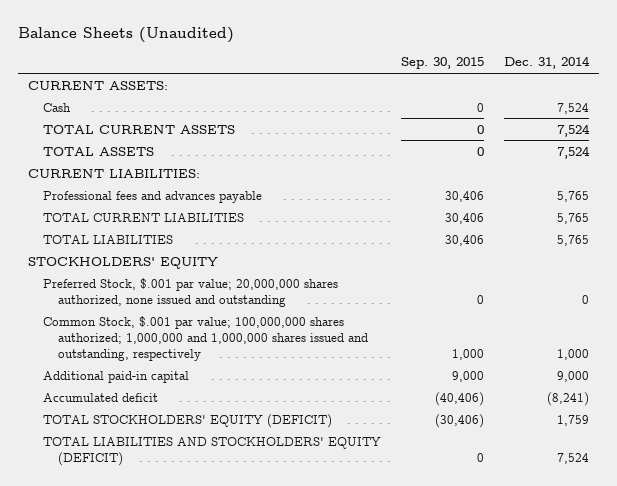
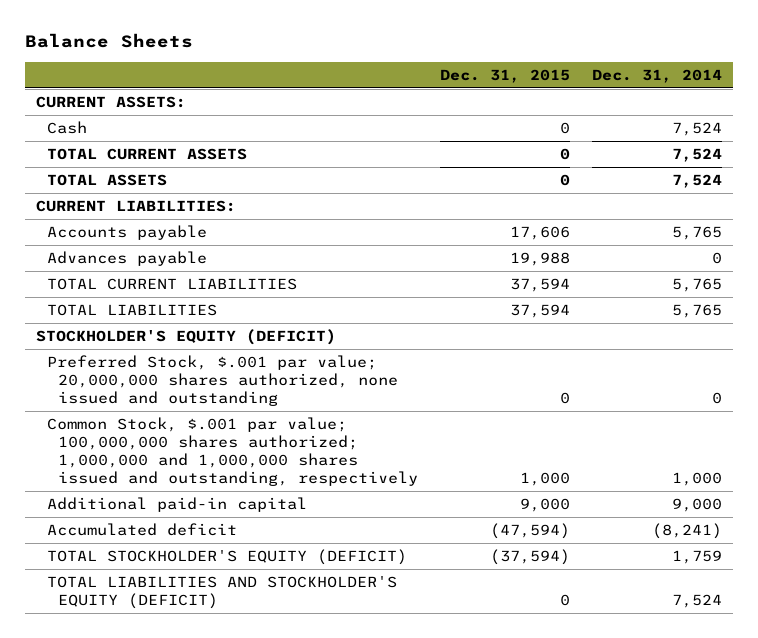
[17,26,234,43] Balance Sheets (Unaudited) -> [24,33,193,49] Balance Sheets
[401,57,485,70] Sep. 30, 2015 -> none
none -> [439,68,570,83] Dec. 31, 2015
[42,190,262,203] Professional fees and advances payable -> [46,225,207,241] Accounts payable
none -> [46,251,207,267] Advances payable
[28,256,219,269] STOCKHOLDERS' EQUITY -> [35,329,336,346] STOCKHOLDER'S EQUITY (DEFICIT)
[42,413,332,428] TOTAL STOCKHOLDERS' EQUITY (DEFICIT) -> [46,549,407,566] TOTAL STOCKHOLDER'S EQUITY (DEFICIT)
[42,436,381,466] TOTAL LIABILITIES AND STOCKHOLDERS' EQUITY (DEFICIT) -> [46,576,397,609] TOTAL LIABILITIES AND STOCKHOLDER'S EQUITY (DEFICIT)

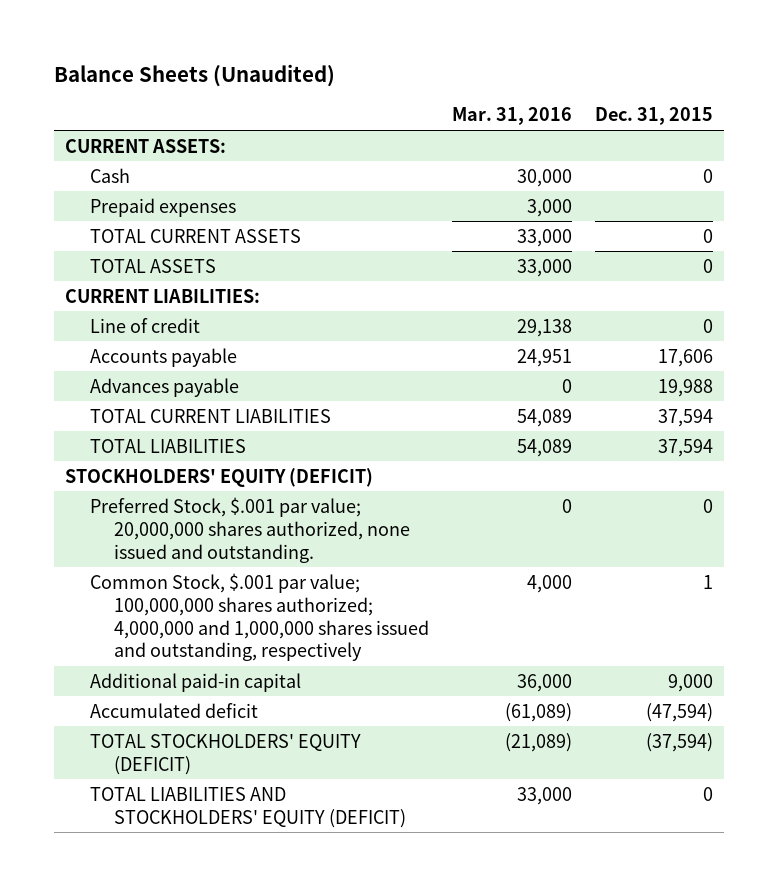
[24,33,193,49] Balance Sheets -> [53,63,335,87] Balance Sheets (Unaudited)
[591,68,722,83] Dec. 31, 2014 -> none
none -> [451,107,572,126] Mar. 31, 2016
none -> [89,197,236,217] Prepaid expenses
none -> [89,317,200,333] Line of credit
[35,329,336,346] STOCKHOLDER'S EQUITY (DEFICIT) -> [65,467,374,487] STOCKHOLDERS' EQUITY (DEFICIT)
[46,355,398,406] Preferred Stock, $.001 par value; 20,000,000 shares authorized, none issued and outstanding -> [89,496,410,563] Preferred Stock, $.001 par value; 20,000,000 shares authorized, none issued and outstanding.
[46,417,418,486] Common Stock, $.001 par value; 100,000,000 shares authorized; 1,000,000 and 1,000,000 shares issued and outstanding, respectively -> [89,572,429,662] Common Stock, $.001 par value; 100,000,000 shares authorized; 4,000,000 and 1,000,000 shares issued and outstanding, respectively
[519,471,570,486] 1,000 -> [702,574,713,589] 1
[46,549,407,566] TOTAL STOCKHOLDER'S EQUITY (DEFICIT) -> [89,733,361,775] TOTAL STOCKHOLDERS' EQUITY (DEFICIT)
[46,576,397,609] TOTAL LIABILITIES AND STOCKHOLDER'S EQUITY (DEFICIT) -> [89,786,406,828] TOTAL LIABILITIES AND STOCKHOLDERS' EQUITY (DEFICIT)

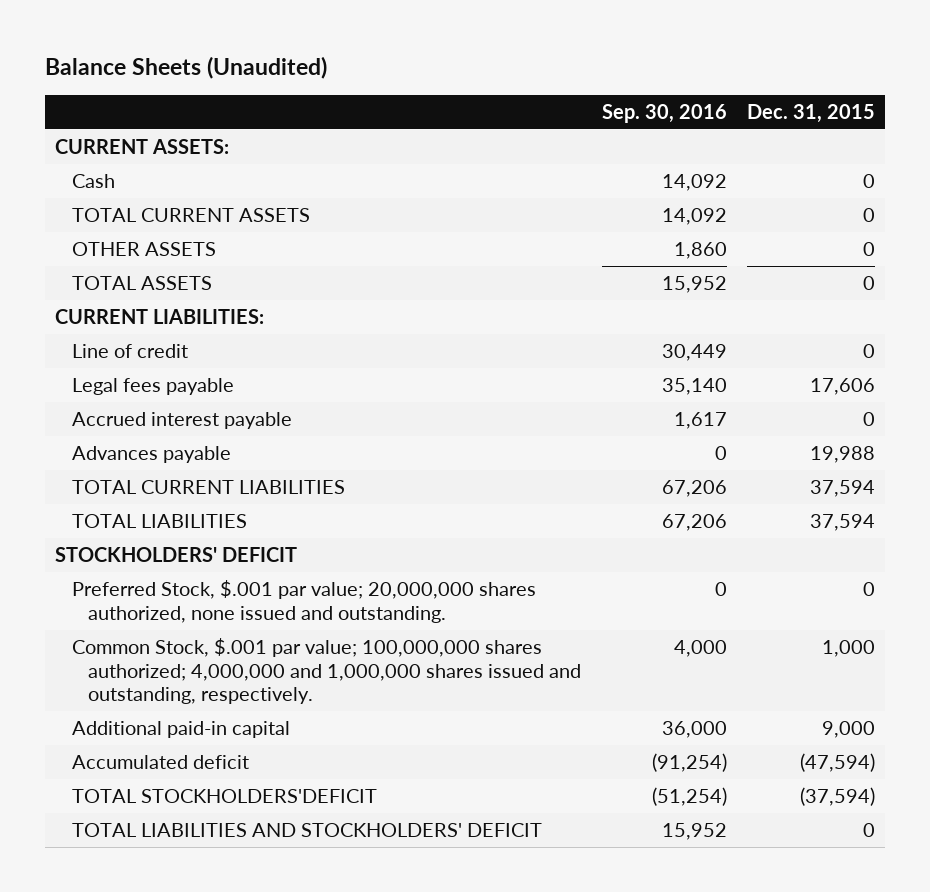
[451,107,572,126] Mar. 31, 2016 -> none
none -> [601,103,727,123] Sep. 30, 2016
[89,197,236,217] Prepaid expenses -> none
none -> [71,242,216,257] OTHER ASSETS
[89,347,237,367] Accounts payable -> [71,378,234,396] Legal fees payable
none -> [71,412,292,430] Accrued interest payable
[65,467,374,487] STOCKHOLDERS' EQUITY (DEFICIT) -> [54,547,297,563] STOCKHOLDERS' DEFICIT
[89,572,429,662] Common Stock, $.001 par value; 100,000,000 shares authorized; 4,000,000 and 1,000,000 shares issued and outstanding, respectively -> [71,638,582,704] Common Stock, $.001 par value; 100,000,000 shares authorized; 4,000,000 and 1,000,000 shares issued and outstanding, respectively.
[702,574,713,589] 1 -> [822,640,876,658] 1,000
[89,733,361,775] TOTAL STOCKHOLDERS' EQUITY (DEFICIT) -> [71,789,377,804] TOTAL STOCKHOLDERS'DEFICIT
[89,786,406,828] TOTAL LIABILITIES AND STOCKHOLDERS' EQUITY (DEFICIT) -> [71,823,542,838] TOTAL LIABILITIES AND STOCKHOLDERS' DEFICIT

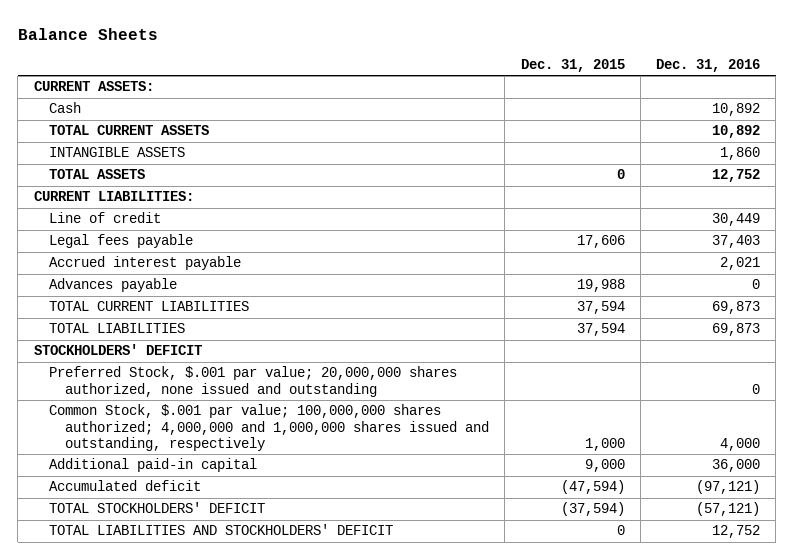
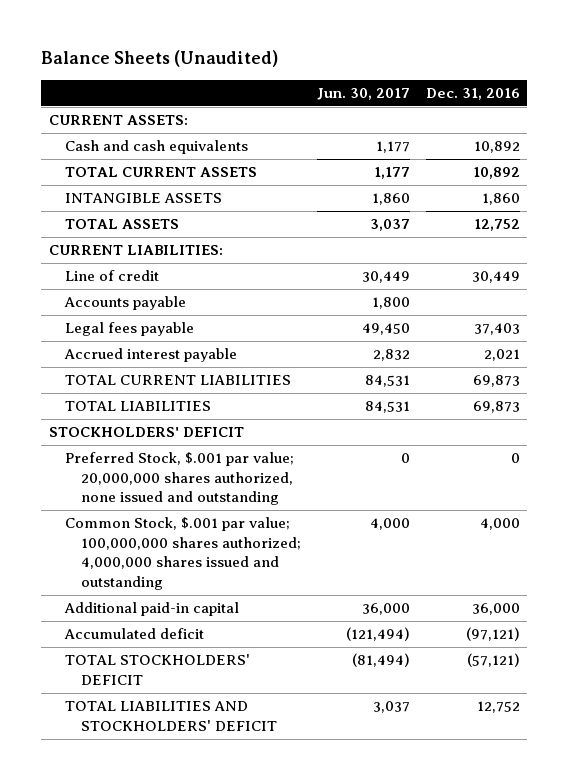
[17,27,158,40] Balance Sheets -> [40,50,278,68] Balance Sheets (Unaudited)
[520,58,625,72] Dec. 31, 2015 -> none
none -> [316,87,410,100] Jun. 30, 2017
[49,102,82,114] Cash -> [64,140,248,155] Cash and cash equivalents
none -> [63,296,186,311] Accounts payable
[49,278,178,293] Advances payable -> none
[49,404,490,451] Common Stock, $.001 par value; 100,000,000 shares authorized; 4,000,000 and 1,000,000 shares issued and outstanding, respectively -> [64,517,301,590] Common Stock, $.001 par value; 100,000,000 shares authorized; 4,000,000 shares issued and outstanding

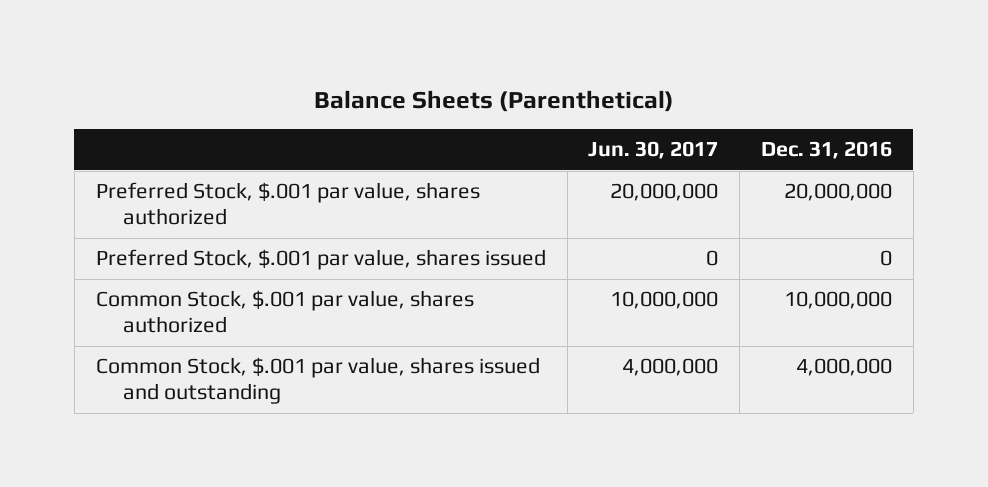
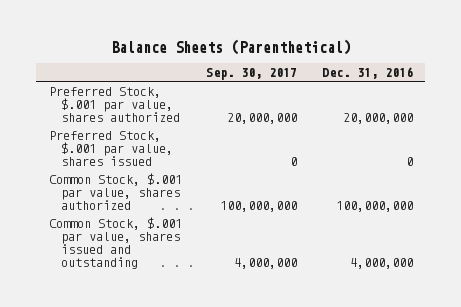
[588,141,719,160] Jun. 30, 2017 -> none
none -> [206,68,298,81] Sep. 30, 2017
[784,291,893,310] 10,000,000 -> [335,201,413,213] 100,000,000

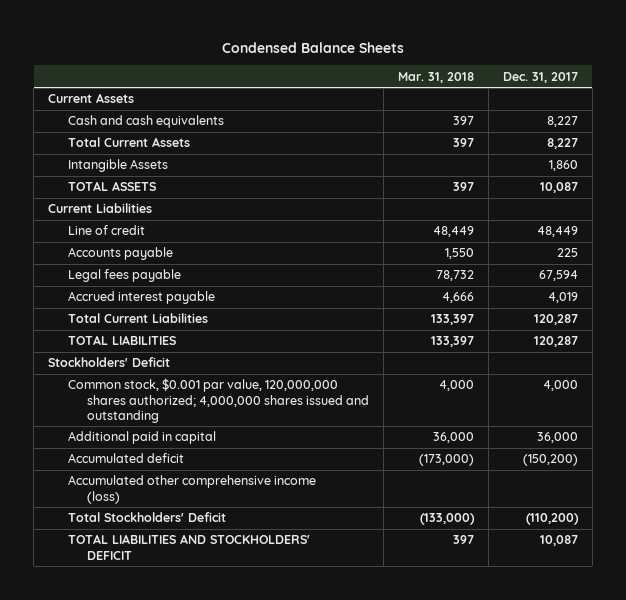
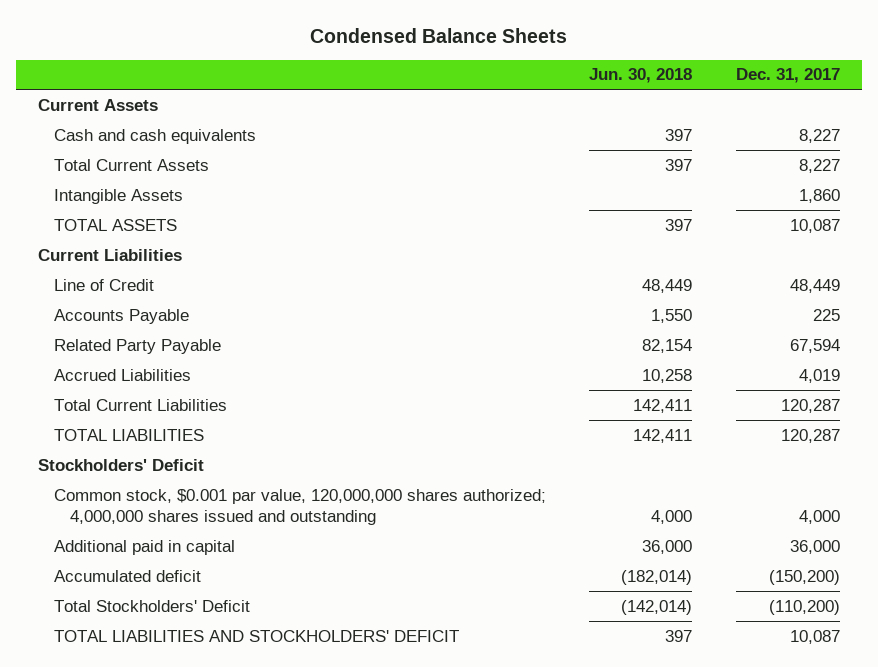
[397,71,474,83] Mar. 31, 2018 -> none
none -> [589,68,693,84] Jun. 30, 2018
[67,225,145,236] Line of credit -> [53,278,154,291] Line of Credit
[67,247,173,261] Accounts payable -> [53,308,189,324] Accounts Payable
[67,269,181,283] Legal fees payable -> [53,338,221,354] Related Party Payable
[67,291,215,305] Accrued interest payable -> [53,368,191,381] Accrued Liabilities
[67,475,316,504] Accumulated other comprehensive income (loss) -> none

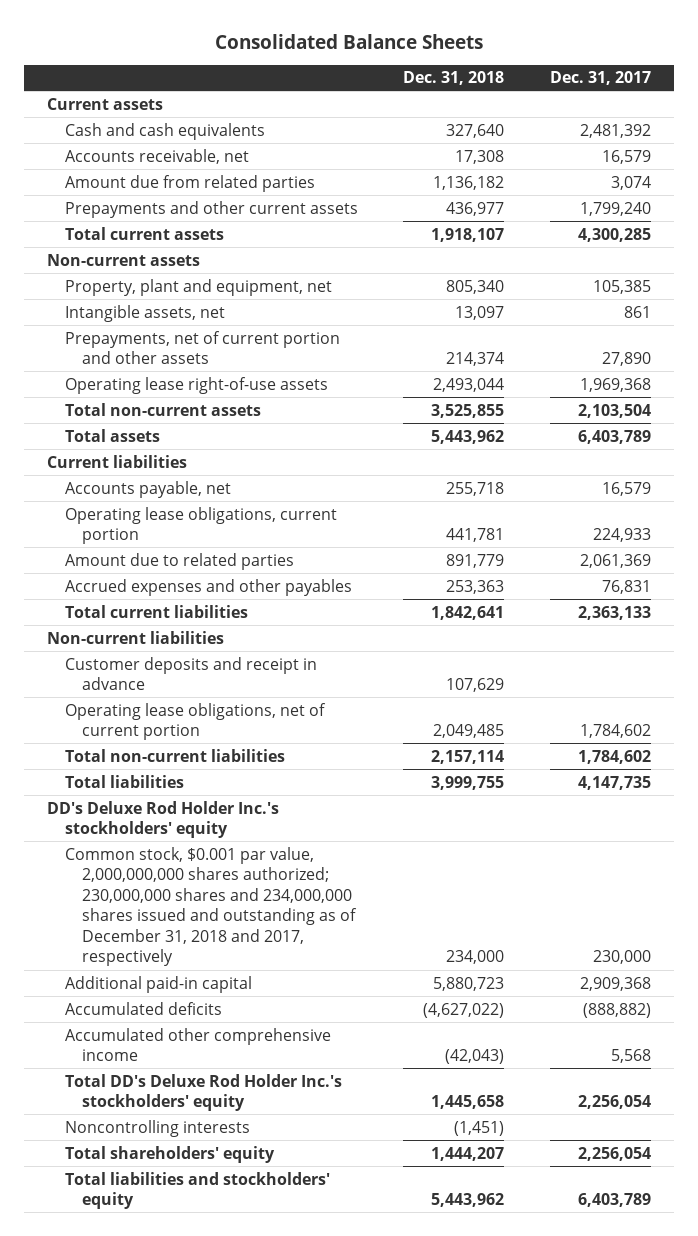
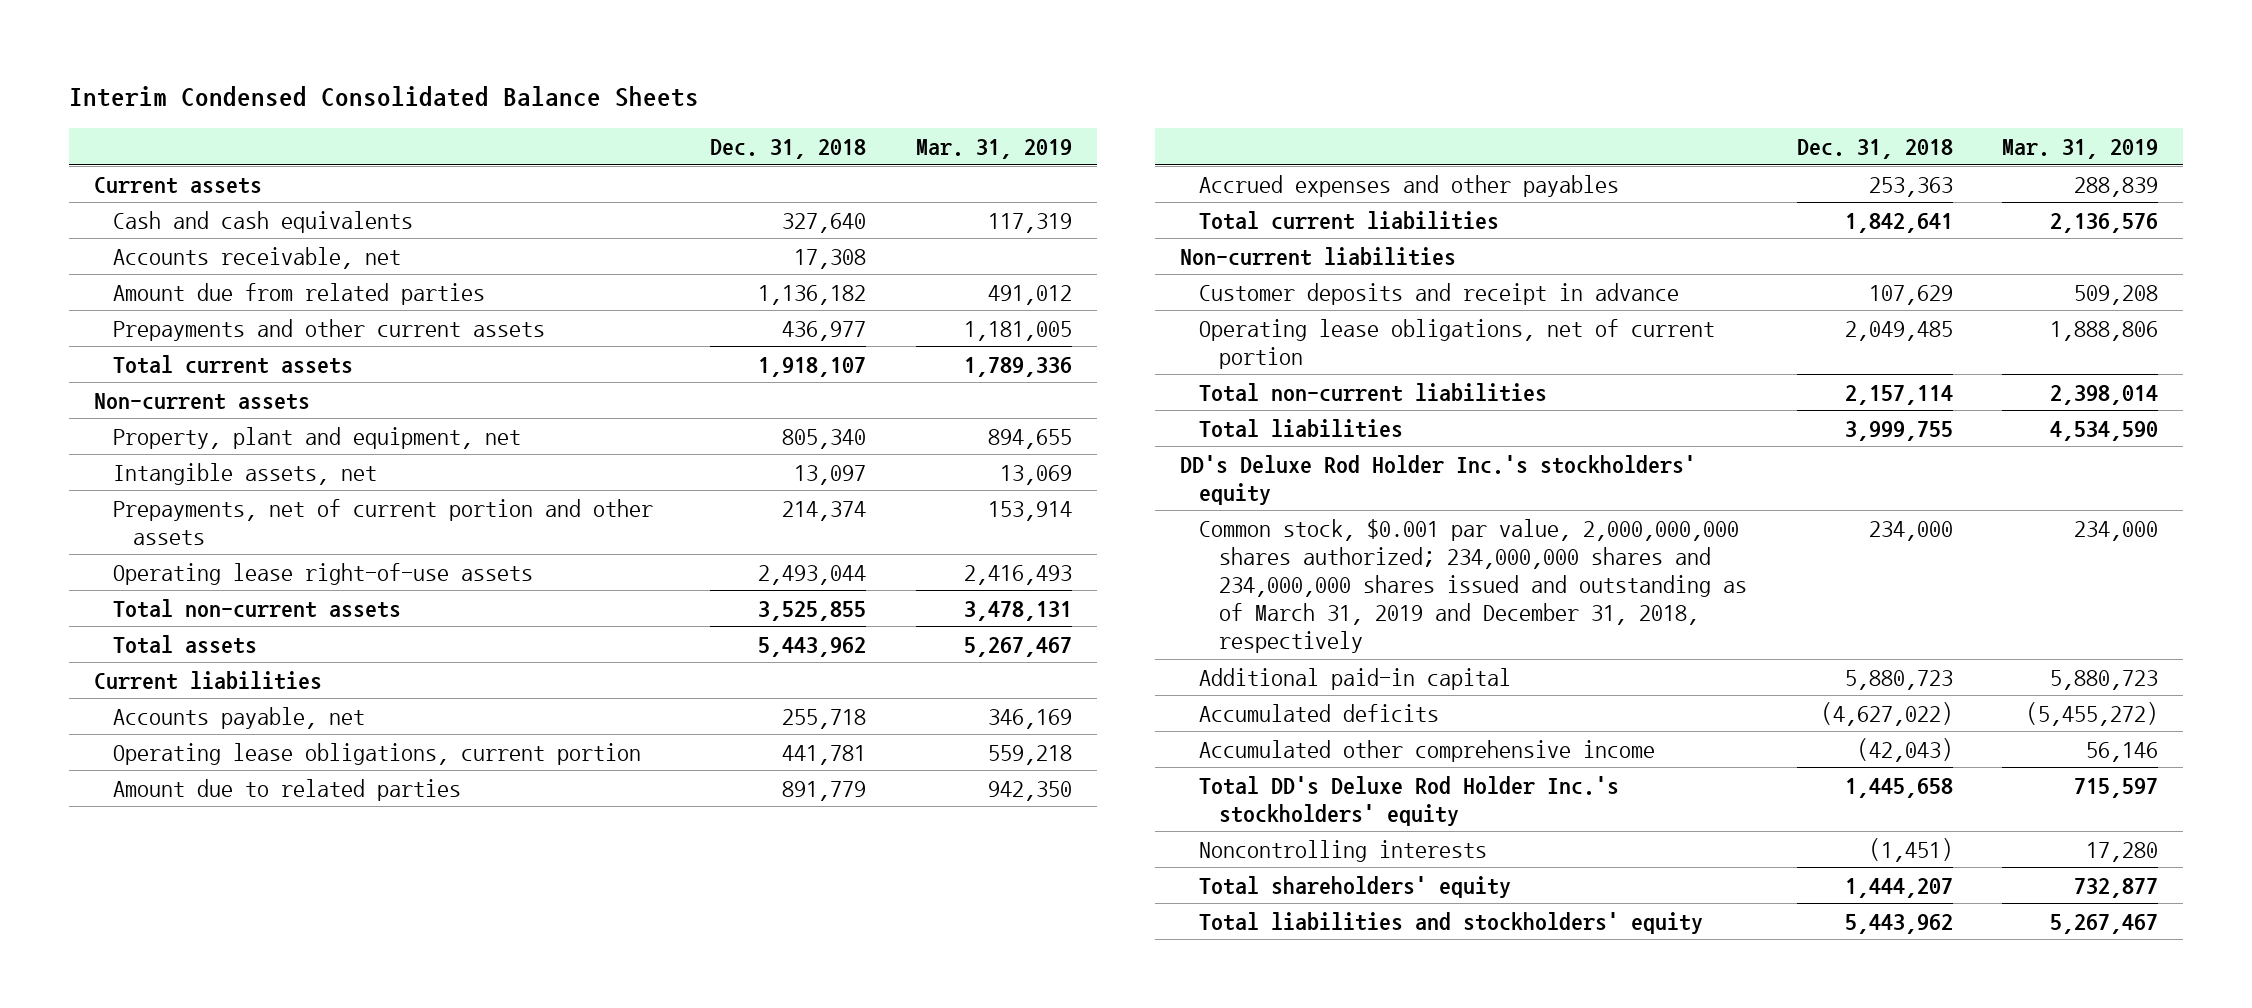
[215,33,484,49] Consolidated Balance Sheets -> [68,86,699,108] Interim Condensed Consolidated Balance Sheets
[550,71,652,86] Dec. 31, 2017 -> none
none -> [915,138,1072,159] Mar. 31, 2019
[64,846,358,967] Common stock, $0.001 par value, 2,000,000,000 shares authorized; 230,000,000 shares and 234,000,000 shares issued and outstanding as of December 31, 2018 and 2017, respectively -> [1199,518,1747,654] Common stock, $0.001 par value, 2,000,000,000 shares authorized; 234,000,000 shares and 234,000,000 shares issued and outstanding as of March 31, 2019 and December 31, 2018, respectively

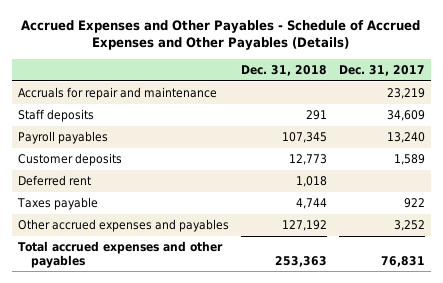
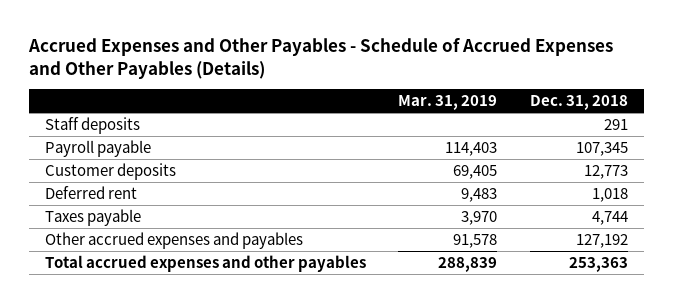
[339,64,426,76] Dec. 31, 2017 -> none
none -> [398,95,498,111] Mar. 31, 2019
[17,87,217,101] Accruals for repair and maintenance -> none
[17,131,108,145] Payroll payables -> [44,139,151,157] Payroll payable

